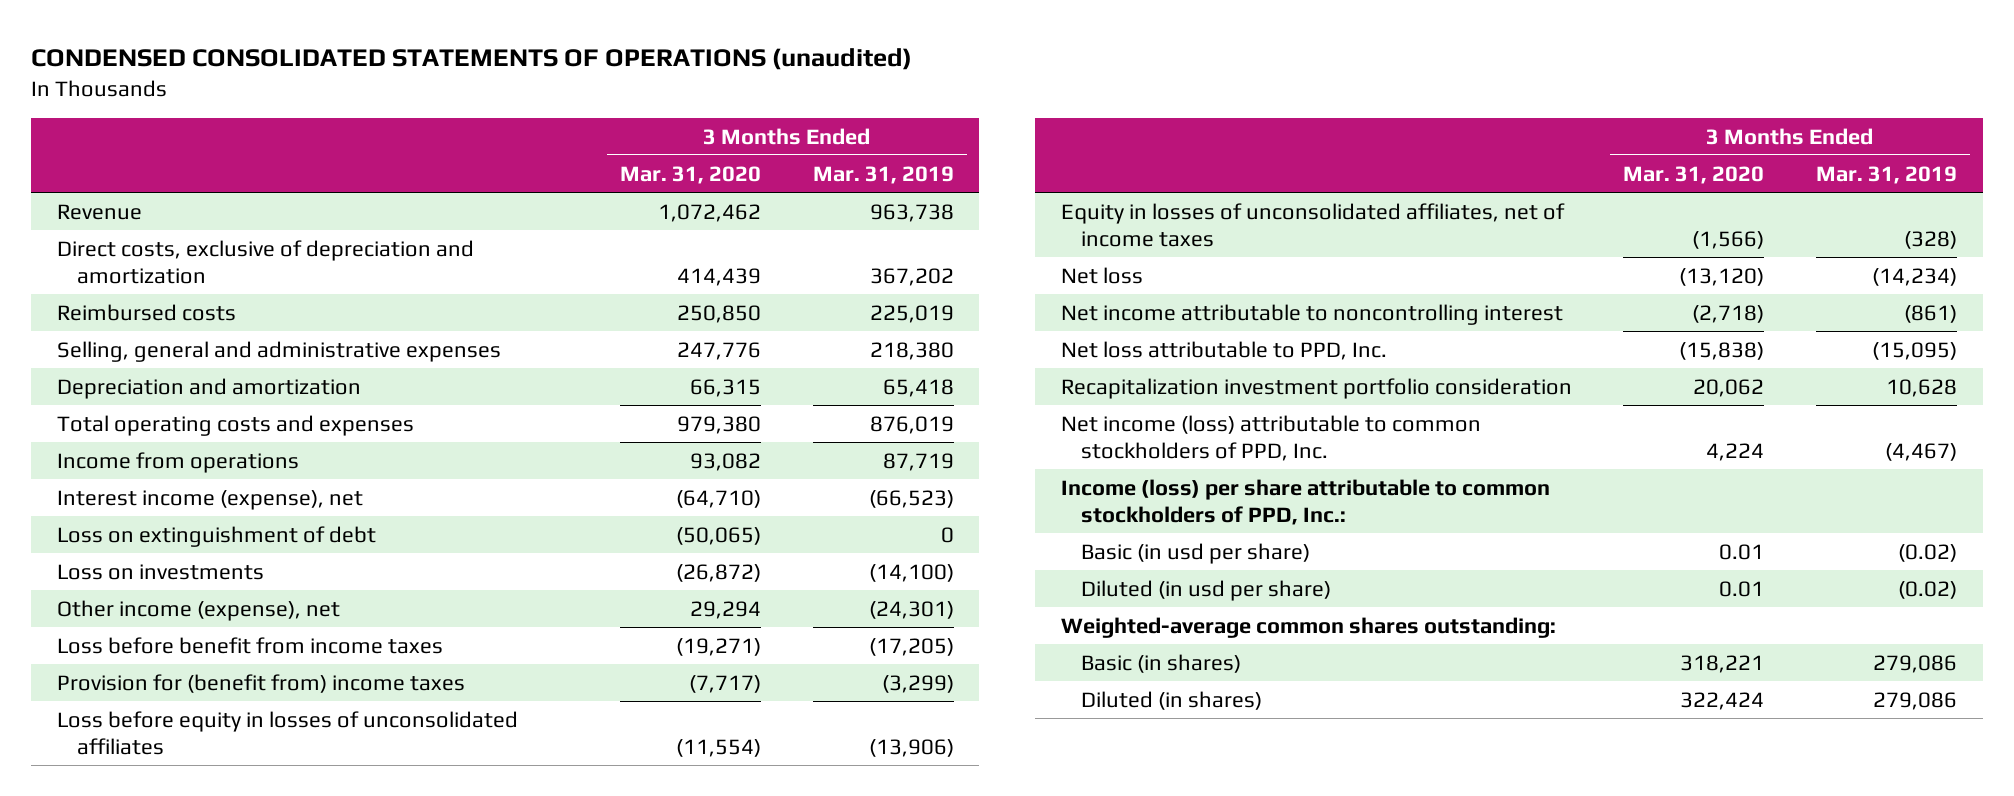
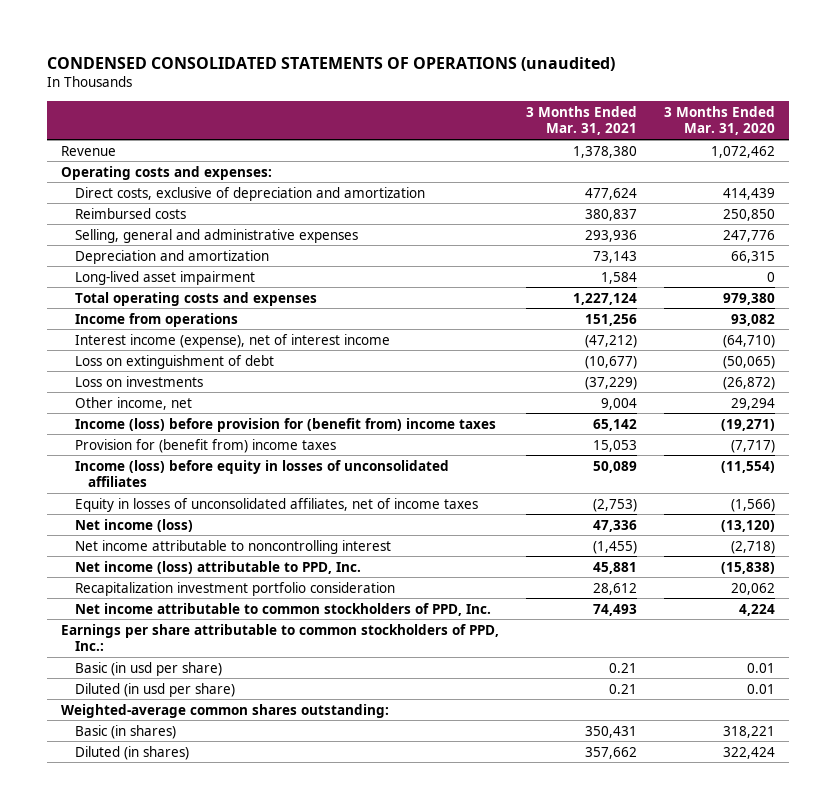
[812,165,954,184] Mar. 31, 2019 -> none
none -> [526,105,638,136] 3 Months Ended Mar. 31, 2021
none -> [61,165,273,180] Operating costs and expenses:
none -> [74,270,255,285] Long-lived asset impairment
[57,489,364,510] Interest income (expense), net -> [74,333,390,348] Interest income (expense), net of interest income
[57,599,341,621] Other income (expense), net -> [74,396,192,410] Other income, net
[57,636,444,654] Loss before benefit from income taxes -> [74,417,496,432] Income (loss) before provision for (benefit from) income taxes
[57,710,519,756] Loss before equity in losses of unconsolidated affiliates -> [74,459,449,488] Income (loss) before equity in losses of unconsolidated affiliates
[1060,266,1143,284] Net loss -> [74,518,193,532] Net income (loss)
[1060,340,1387,360] Net loss attributable to PPD, Inc. -> [74,560,361,574] Net income (loss) attributable to PPD, Inc.
[1060,414,1481,462] Net income (loss) attributable to common stockholders of PPD, Inc. -> [74,602,491,616] Net income attributable to common stockholders of PPD, Inc.
[1060,478,1550,526] Income (loss) per share attributable to common stockholders of PPD, Inc.: -> [61,623,500,652] Earnings per share attributable to common stockholders of PPD, Inc.:

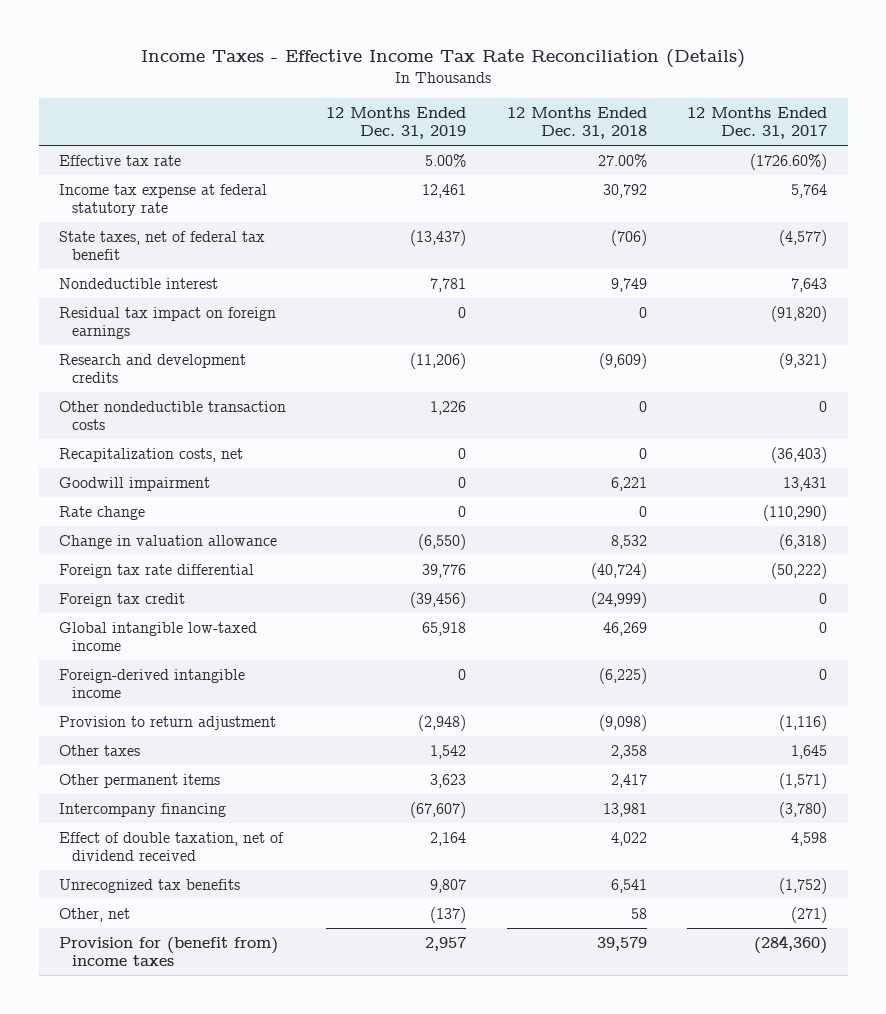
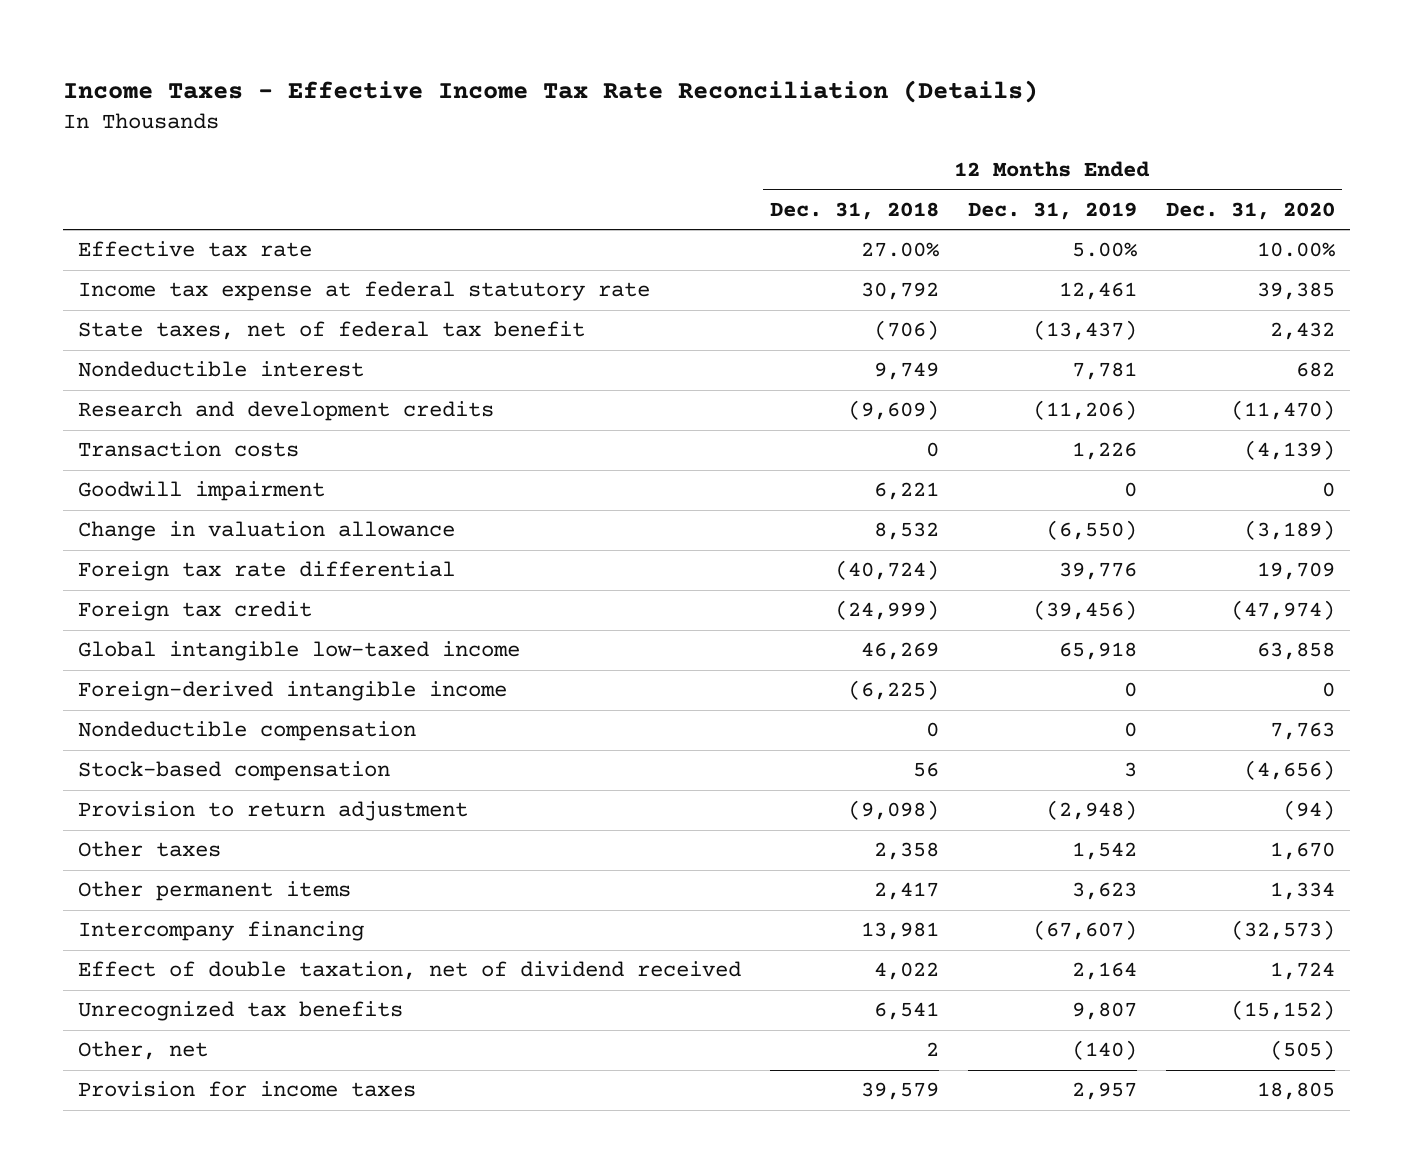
[687,106,828,140] 12 Months Ended Dec. 31, 2017 -> none
none -> [1166,201,1336,220] Dec. 31, 2020
[58,306,276,339] Residual tax impact on foreign earnings -> none
[58,447,243,462] Recapitalization costs, net -> none
[58,400,286,430] Other nondeductible transaction costs -> [77,441,299,458] Transaction costs
[58,505,145,520] Rate change -> none
none -> [77,721,416,742] Nondeductible compensation
none -> [77,761,390,782] Stock-based compensation
[430,906,467,923] (137) -> [1071,1040,1137,1061] (140)
[630,907,647,919] 58 -> [925,1042,939,1057] 2
[58,936,278,966] Provision for (benefit from) income taxes -> [77,1081,416,1098] Provision for income taxes

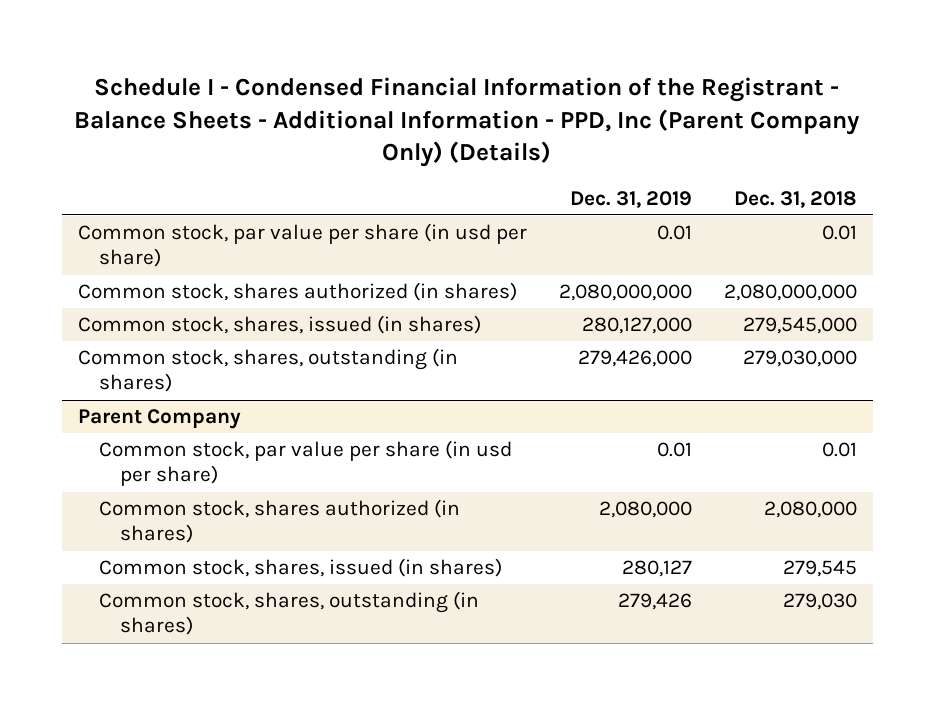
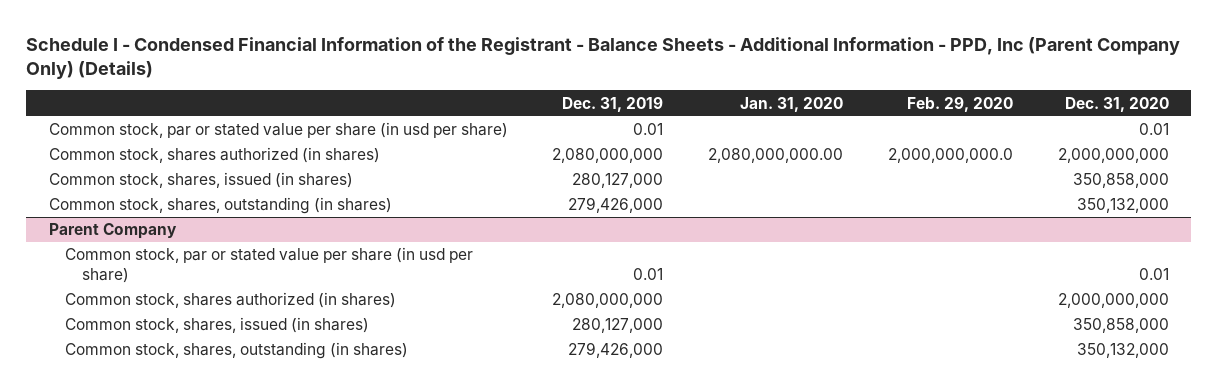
[734,190,858,208] Dec. 31, 2018 -> none
none -> [740,96,844,112] Jan. 31, 2020
none -> [907,96,1014,112] Feb. 29, 2020
none -> [1064,96,1169,112] Dec. 31, 2020
[77,223,527,268] Common stock, par value per share (in usd per share) -> [48,122,508,139] Common stock, par or stated value per share (in usd per share)
[98,440,512,487] Common stock, par value per share (in usd per share) -> [65,247,474,284] Common stock, par or stated value per share (in usd per share)
[598,501,692,519] 2,080,000 -> [552,293,664,309] 2,080,000,000
[621,560,692,578] 280,127 -> [572,318,664,334] 280,127,000
[617,593,692,611] 279,426 -> [568,342,664,359] 279,426,000

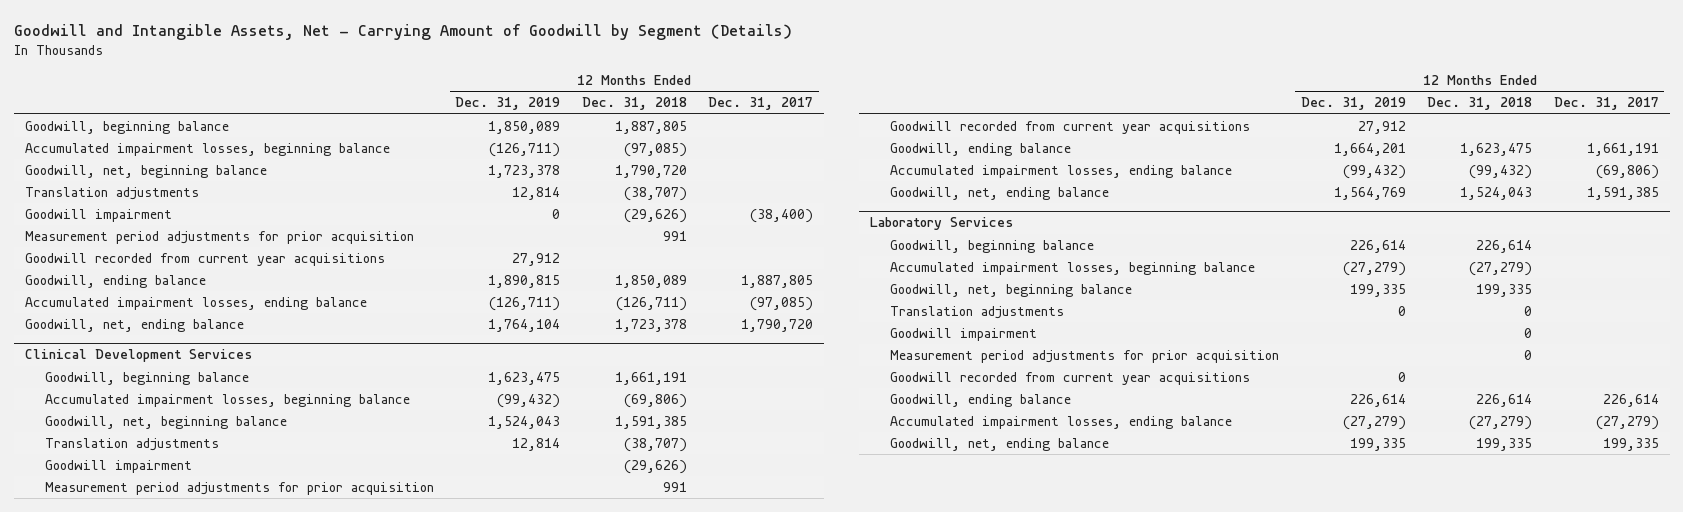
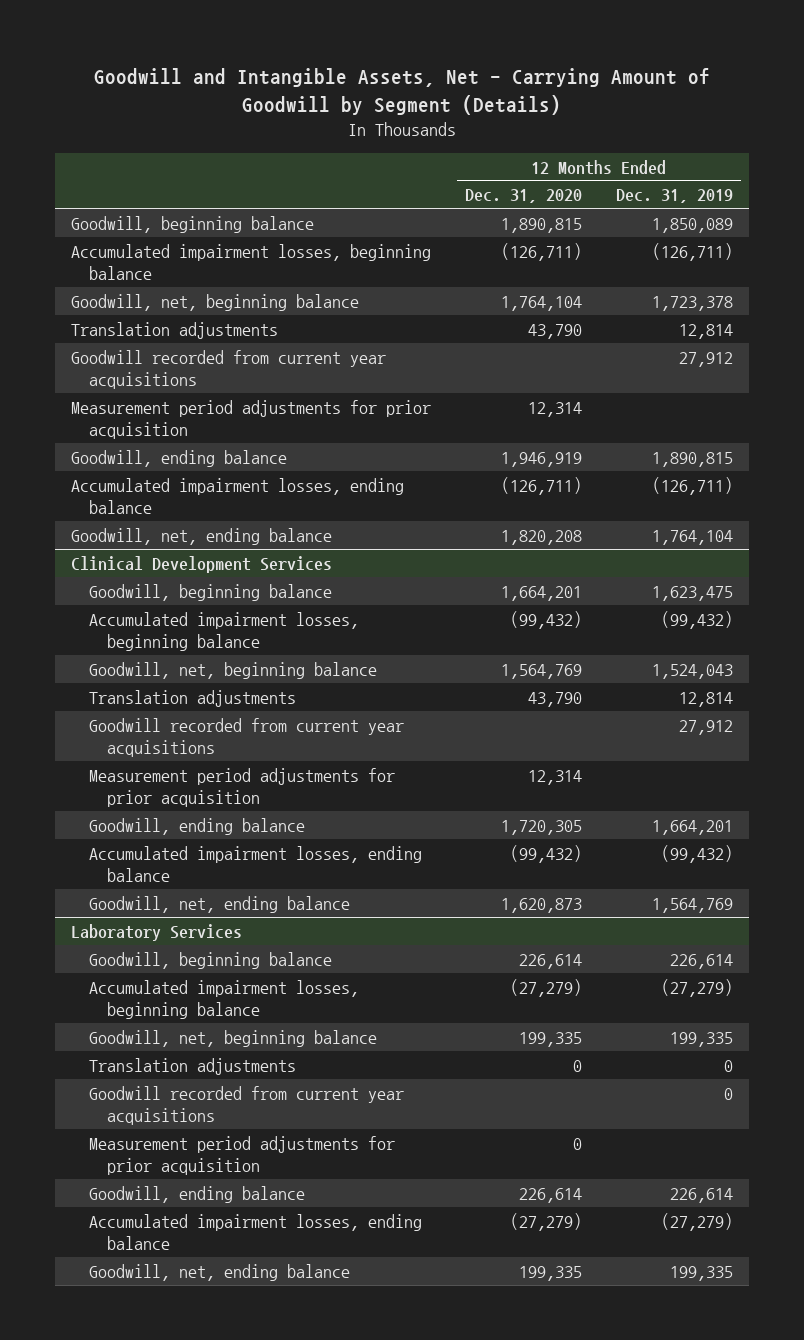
[581,97,687,111] Dec. 31, 2018 -> none
[708,97,814,111] Dec. 31, 2017 -> none
none -> [465,189,583,204] Dec. 31, 2020
[24,209,172,223] Goodwill impairment -> none
[24,231,414,245] Measurement period adjustments for prior acquisition -> [71,399,432,440] Measurement period adjustments for prior acquisition
[44,460,192,474] Goodwill impairment -> none
[44,482,434,496] Measurement period adjustments for prior acquisition -> [89,767,396,808] Measurement period adjustments for prior acquisition
[890,328,1038,342] Goodwill impairment -> none
[890,350,1280,364] Measurement period adjustments for prior acquisition -> [89,1135,396,1176] Measurement period adjustments for prior acquisition

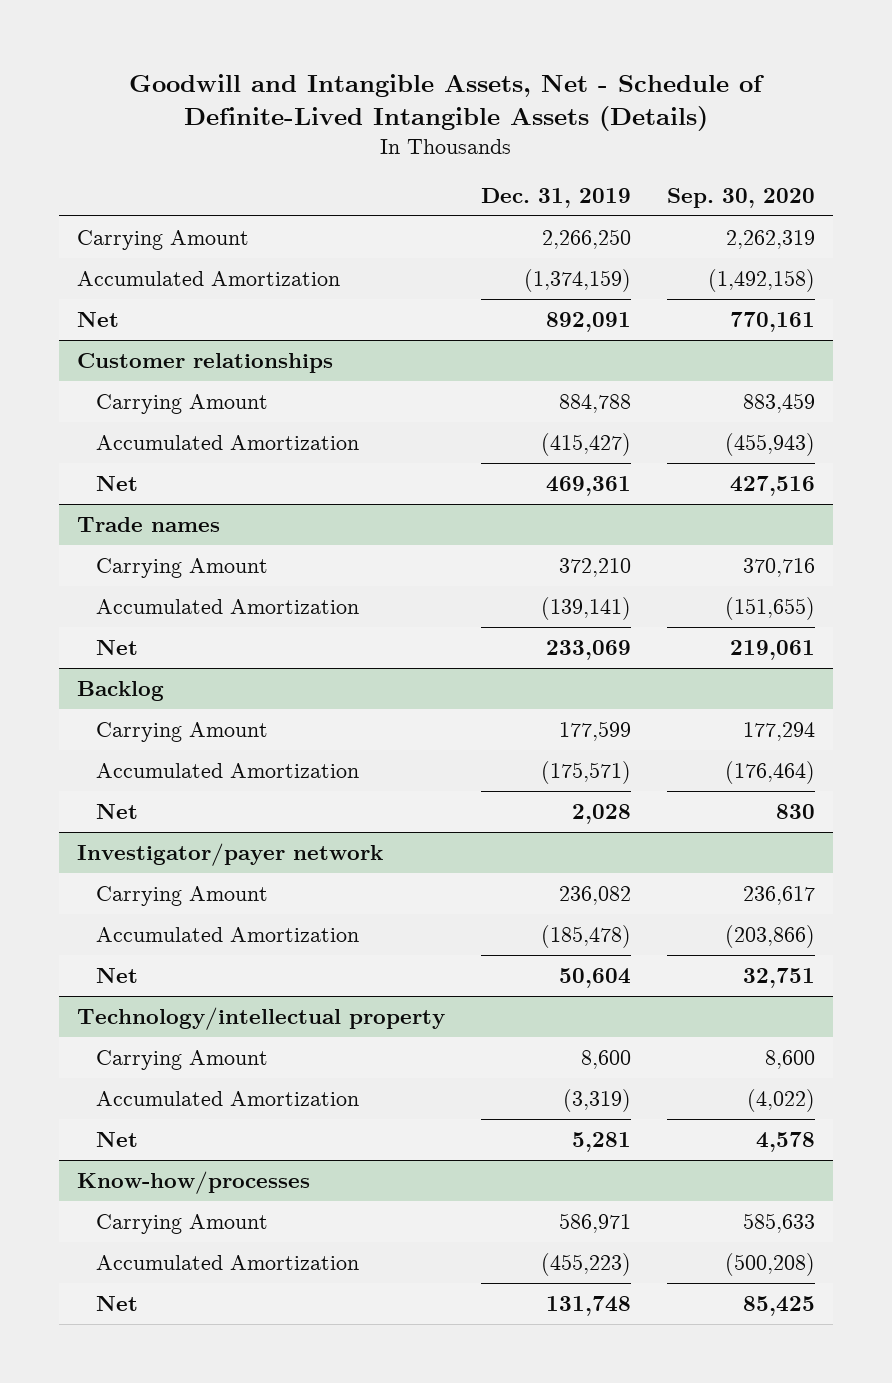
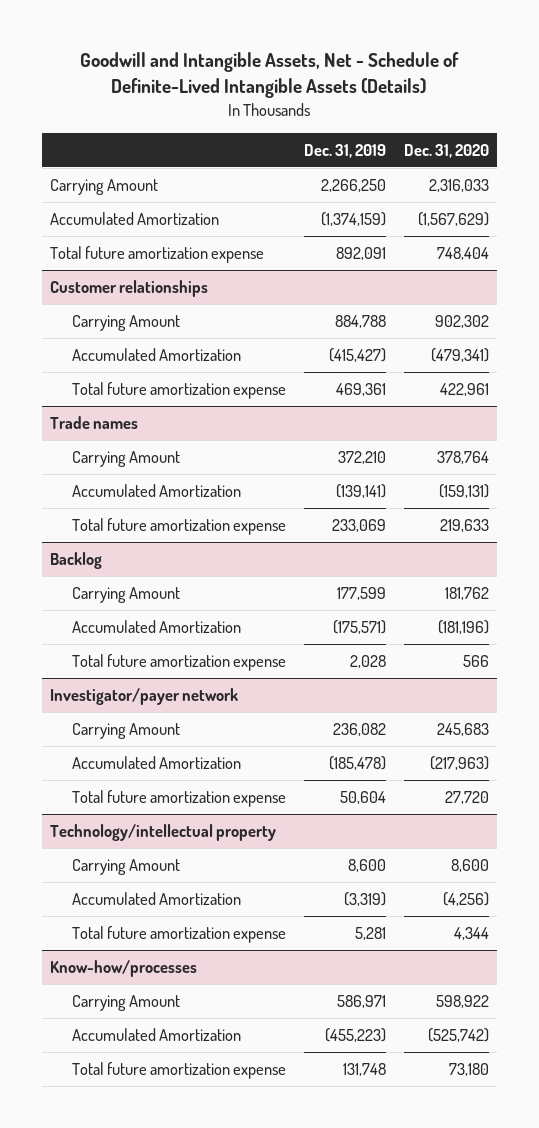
[666,187,815,208] Sep. 30, 2020 -> none
none -> [403,144,489,159] Dec. 31, 2020
[76,311,119,327] Net -> [50,246,265,264] Total future amortization expense
[95,475,138,491] Net -> [72,382,287,400] Total future amortization expense
[95,639,138,655] Net -> [72,518,287,536] Total future amortization expense
[95,803,138,819] Net -> [72,654,287,672] Total future amortization expense
[95,967,138,983] Net -> [72,790,287,808] Total future amortization expense
[95,1131,138,1147] Net -> [72,926,287,944] Total future amortization expense
[95,1295,138,1311] Net -> [72,1062,287,1080] Total future amortization expense

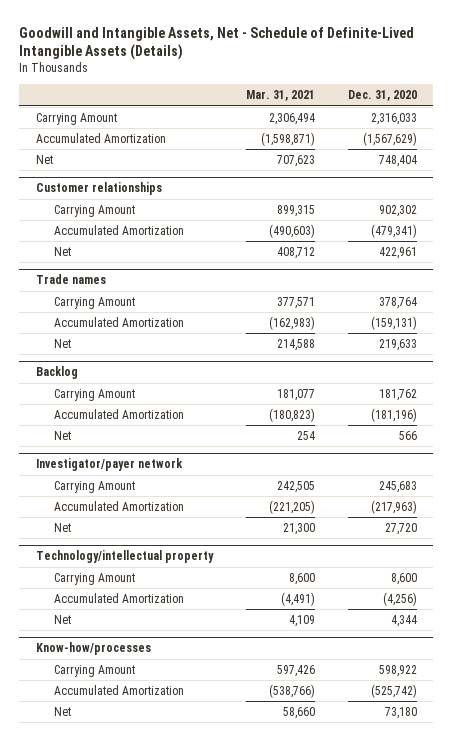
[303,144,386,159] Dec. 31, 2019 -> none
none -> [245,90,315,102] Mar. 31, 2021
[50,246,265,264] Total future amortization expense -> [35,154,53,164] Net
[72,382,287,400] Total future amortization expense -> [54,246,72,256] Net
[72,518,287,536] Total future amortization expense -> [54,338,72,348] Net
[72,654,287,672] Total future amortization expense -> [54,430,72,440] Net
[72,790,287,808] Total future amortization expense -> [54,522,72,532] Net
[72,926,287,944] Total future amortization expense -> [54,614,72,624] Net
[72,1062,287,1080] Total future amortization expense -> [54,706,72,716] Net

